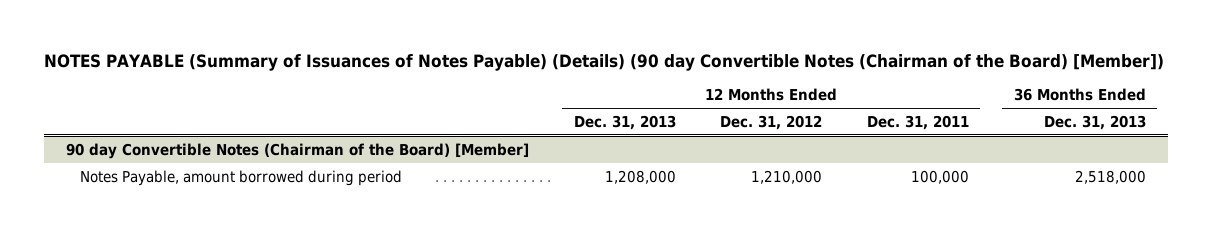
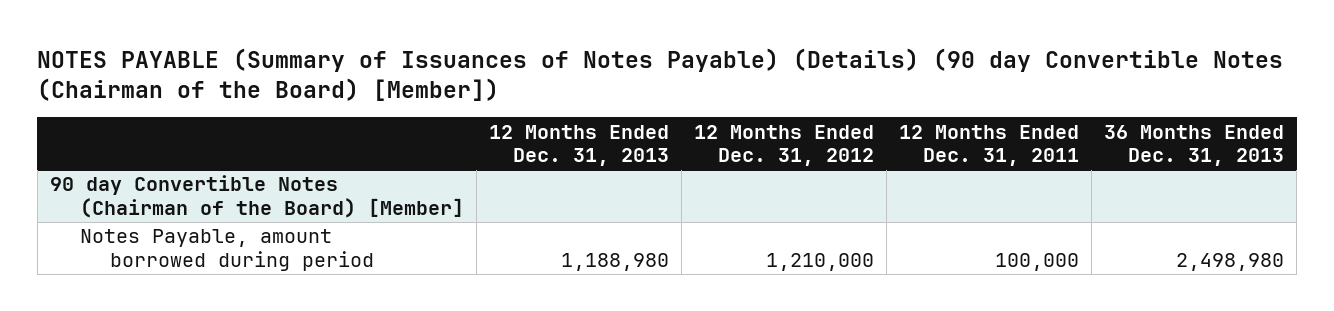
[604,169,676,184] 1,208,000 -> [560,252,669,271] 1,188,980
[1074,169,1146,184] 2,518,000 -> [1176,252,1285,271] 2,498,980

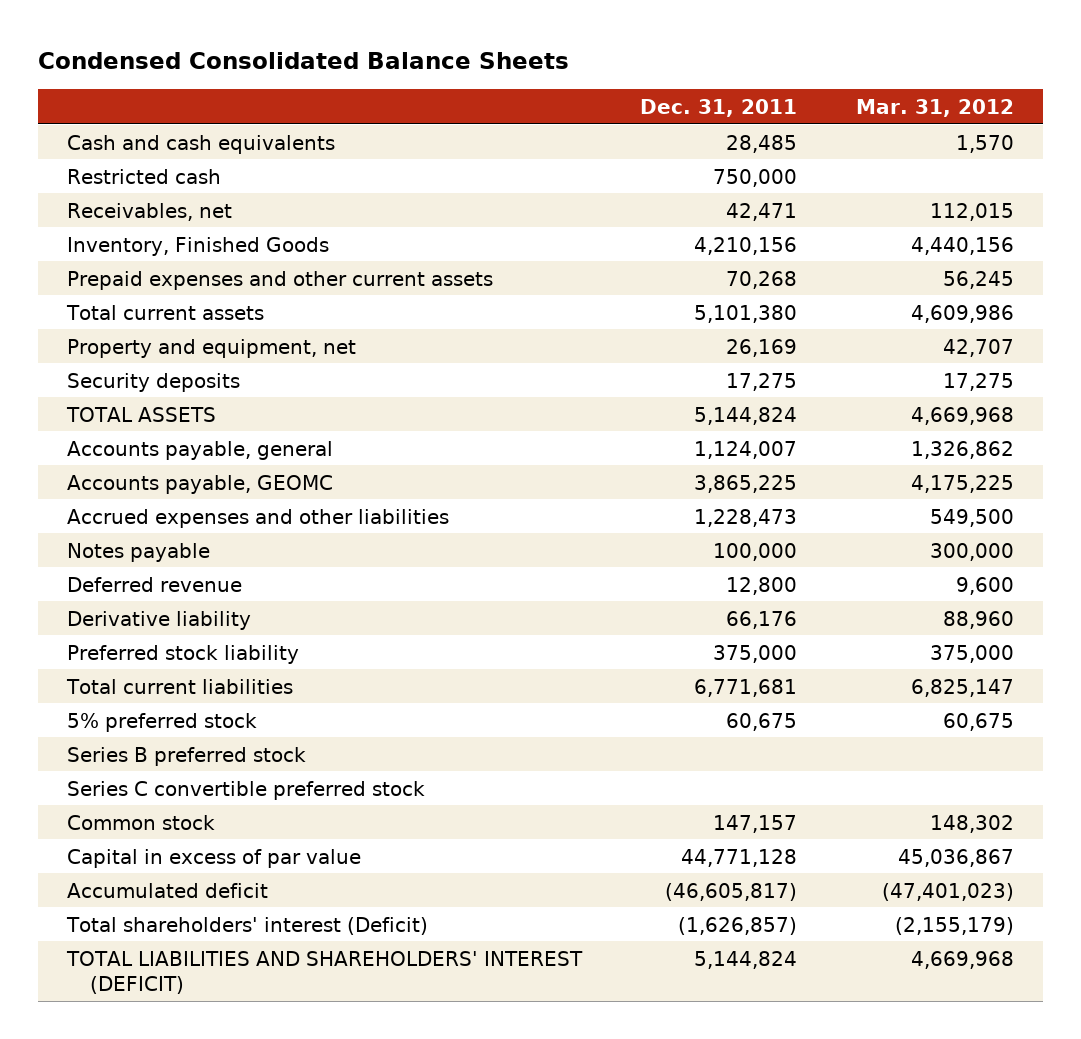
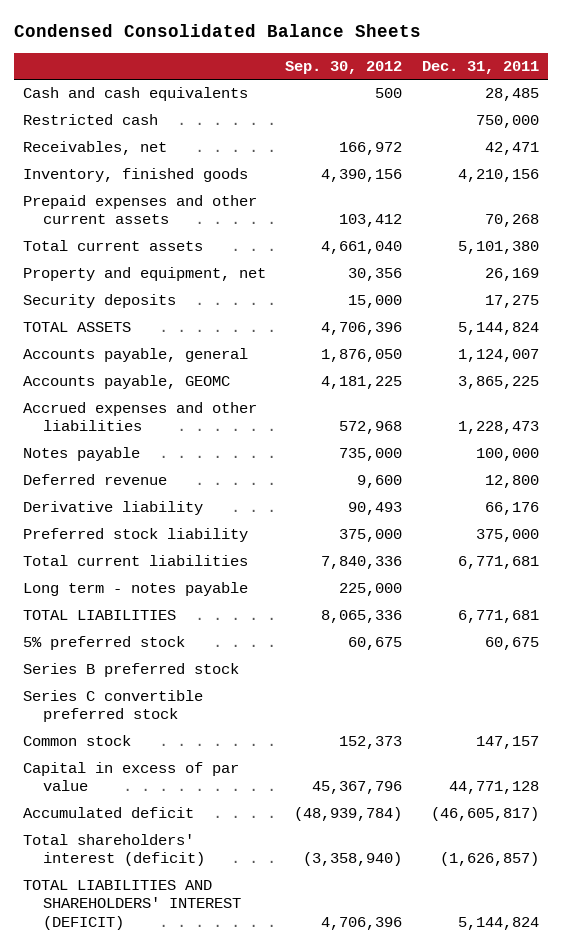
[855,98,1014,117] Mar. 31, 2012 -> none
none -> [285,61,403,75] Sep. 30, 2012
[66,236,329,256] Inventory, Finished Goods -> [23,168,249,183] Inventory, finished goods
none -> [23,582,249,597] Long term - notes payable
none -> [23,610,177,621] TOTAL LIABILITIES
[65,916,428,935] Total shareholders' interest (Deficit) -> [23,834,206,867] Total shareholders' interest (deficit)

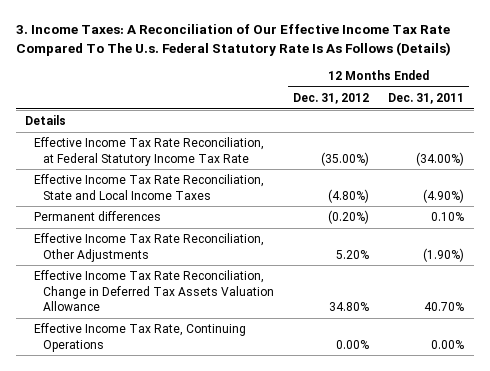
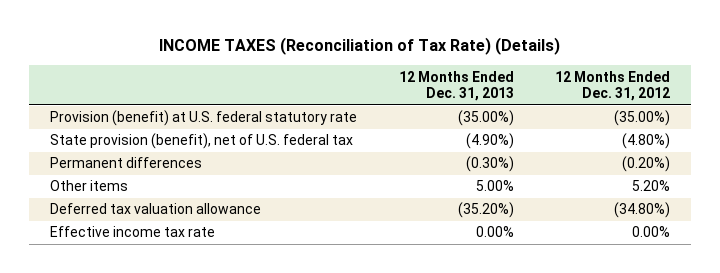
[15,24,451,56] 3. Income Taxes: A Reconciliation of Our Effective Income Tax Rate Compared To The U.s. Federal Statutory Rate Is As Follows (Details) -> [159,37,561,56] INCOME TAXES (Reconciliation of Tax Rate) (Details)
[388,92,465,104] Dec. 31, 2011 -> none
none -> [398,70,514,102] 12 Months Ended Dec. 31, 2013
[25,115,67,126] Details -> none
[34,137,265,166] Effective Income Tax Rate Reconciliation, at Federal Statutory Income Tax Rate -> [50,110,358,127] Provision (benefit) at U.S. federal statutory rate
[34,174,265,200] Effective Income Tax Rate Reconciliation, State and Local Income Taxes -> [50,133,354,150] State provision (benefit), net of U.S. federal tax
[34,233,265,262] Effective Income Tax Rate Reconciliation, Other Adjustments -> none
none -> [50,180,129,192] Other items
[34,270,275,311] Effective Income Tax Rate Reconciliation, Change in Deferred Tax Assets Valuation Allowance -> [50,203,262,215] Deferred tax valuation allowance
[329,301,370,311] 34.80% -> [614,202,671,219] (34.80%)
[34,323,247,352] Effective Income Tax Rate, Continuing Operations -> [50,226,216,238] Effective income tax rate

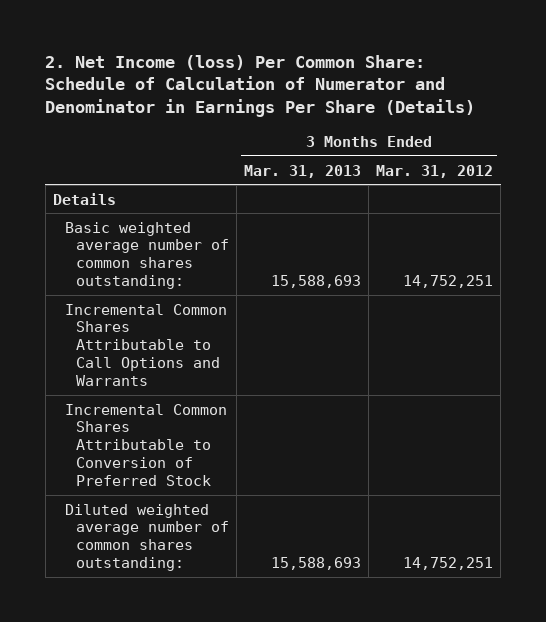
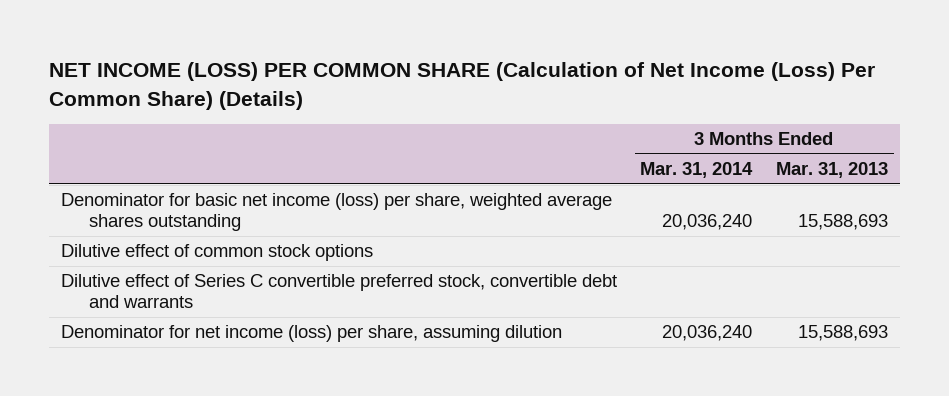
[45,54,476,117] 2. Net Income (loss) Per Common Share: Schedule of Calculation of Numerator and Denominator in Earnings Per Share (Details) -> [48,62,875,110] NET INCOME (LOSS) PER COMMON SHARE (Calculation of Net Income (Loss) Per Common Share) (Details)
[376,164,494,178] Mar. 31, 2012 -> none
none -> [640,161,754,178] Mar. 31, 2014
[52,192,116,205] Details -> none
[64,221,230,290] Basic weighted average number of common shares outstanding: -> [60,193,612,232] Denominator for basic net income (loss) per share, weighted average shares outstanding
[64,303,227,387] Incremental Common Shares Attributable to Call Options and Warrants -> [60,244,373,262] Dilutive effect of common stock options
[64,403,227,487] Incremental Common Shares Attributable to Conversion of Preferred Stock -> [60,274,617,309] Dilutive effect of Series C convertible preferred stock, convertible debt and warrants
[64,503,230,572] Diluted weighted average number of common shares outstanding: -> [60,325,562,343] Denominator for net income (loss) per share, assuming dilution

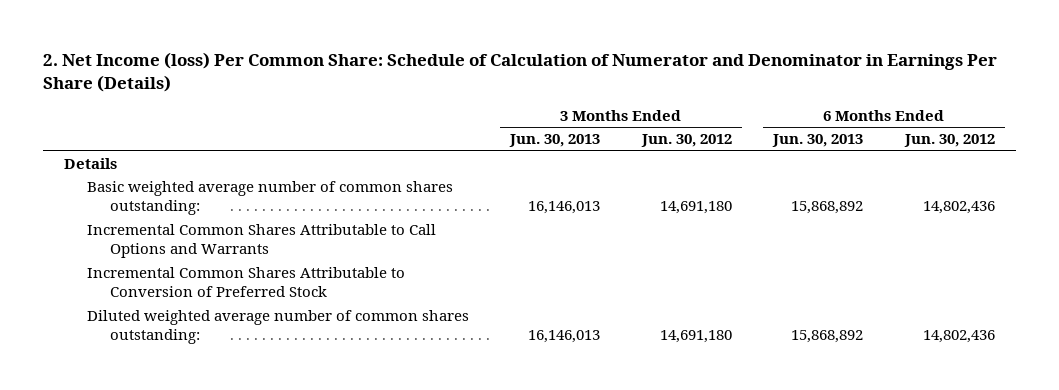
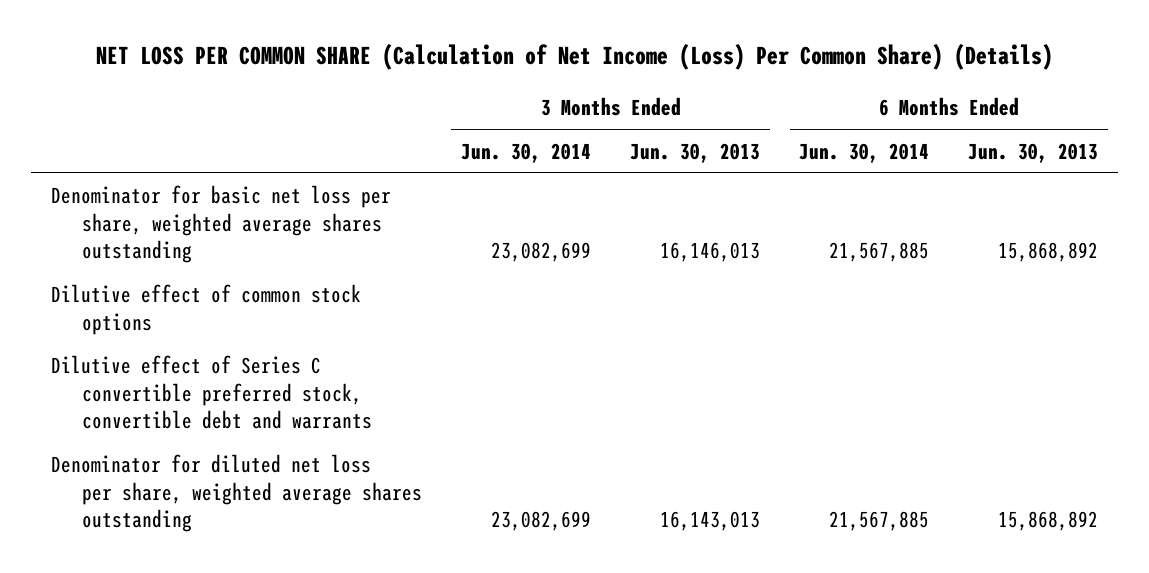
[42,52,997,93] 2. Net Income (loss) Per Common Share: Schedule of Calculation of Numerator and Denominator in Earnings Per Share (Details) -> [95,43,1053,71] NET LOSS PER COMMON SHARE (Calculation of Net Income (Loss) Per Common Share) (Details)
[640,134,732,148] Jun. 30, 2012 -> none
[903,134,995,148] Jun. 30, 2012 -> none
none -> [461,142,592,163] Jun. 30, 2014
none -> [799,142,930,163] Jun. 30, 2014
[63,158,117,170] Details -> none
[86,181,453,216] Basic weighted average number of common shares outstanding: -> [50,185,391,264] Denominator for basic net loss per share, weighted average shares outstanding
[86,224,436,259] Incremental Common Shares Attributable to Call Options and Warrants -> [50,284,361,335] Dilutive effect of common stock options
[86,267,405,298] Incremental Common Shares Attributable to Conversion of Preferred Stock -> [50,355,373,430] Dilutive effect of Series C convertible preferred stock, convertible debt and warrants
[86,310,469,345] Diluted weighted average number of common shares outstanding: -> [50,454,423,533] Denominator for diluted net loss per share, weighted average shares outstanding
[528,330,601,344] 16,146,013 -> [660,511,761,532] 16,143,013

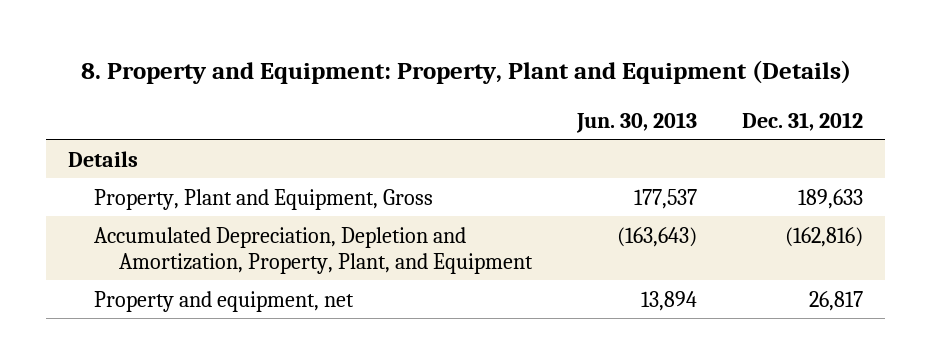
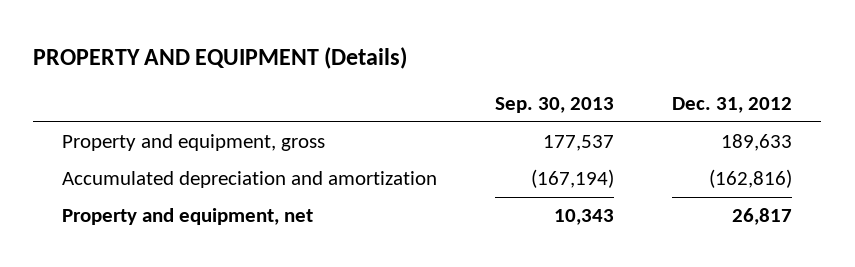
[80,60,851,85] 8. Property and Equipment: Property, Plant and Equipment (Details) -> [33,46,408,69] PROPERTY AND EQUIPMENT (Details)
[576,111,698,133] Jun. 30, 2013 -> none
none -> [495,97,615,114] Sep. 30, 2013
[68,150,139,167] Details -> none
[93,188,433,210] Property, Plant and Equipment, Gross -> [62,133,326,151] Property and equipment, gross
[93,226,534,274] Accumulated Depreciation, Depletion and Amortization, Property, Plant, and Equipment -> [62,170,438,188] Accumulated depreciation and amortization

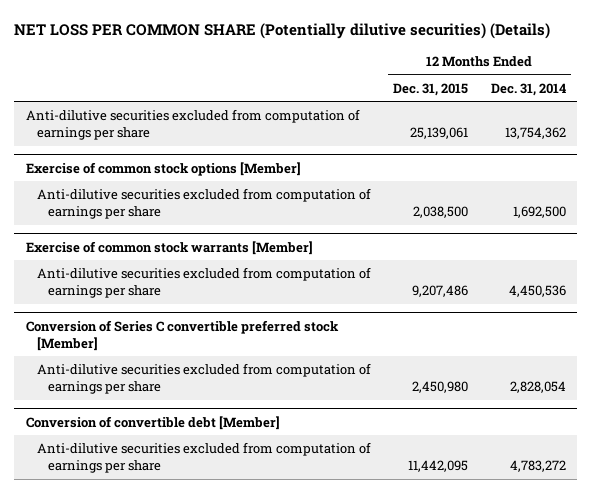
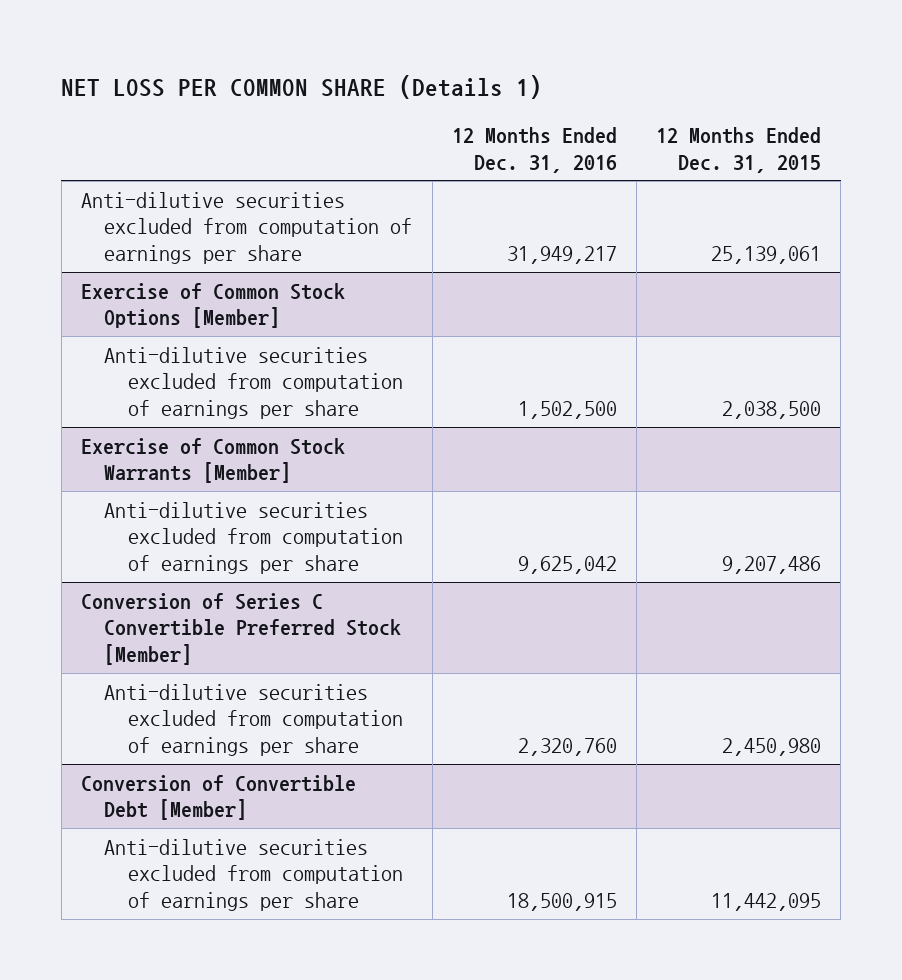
[14,22,551,39] NET LOSS PER COMMON SHARE (Potentially dilutive securities) (Details) -> [61,74,543,99] NET LOSS PER COMMON SHARE (Details 1)
[490,82,566,96] Dec. 31, 2014 -> none
none -> [451,127,617,173] 12 Months Ended Dec. 31, 2016
[25,161,301,176] Exercise of common stock options [Member] -> [80,282,345,329] Exercise of Common Stock Options [Member]
[25,240,313,255] Exercise of common stock warrants [Member] -> [80,437,345,484] Exercise of Common Stock Warrants [Member]
[25,319,339,351] Conversion of Series C convertible preferred stock [Member] -> [80,592,402,665] Conversion of Series C Convertible Preferred Stock [Member]
[25,415,280,430] Conversion of convertible debt [Member] -> [80,774,356,821] Conversion of Convertible Debt [Member]

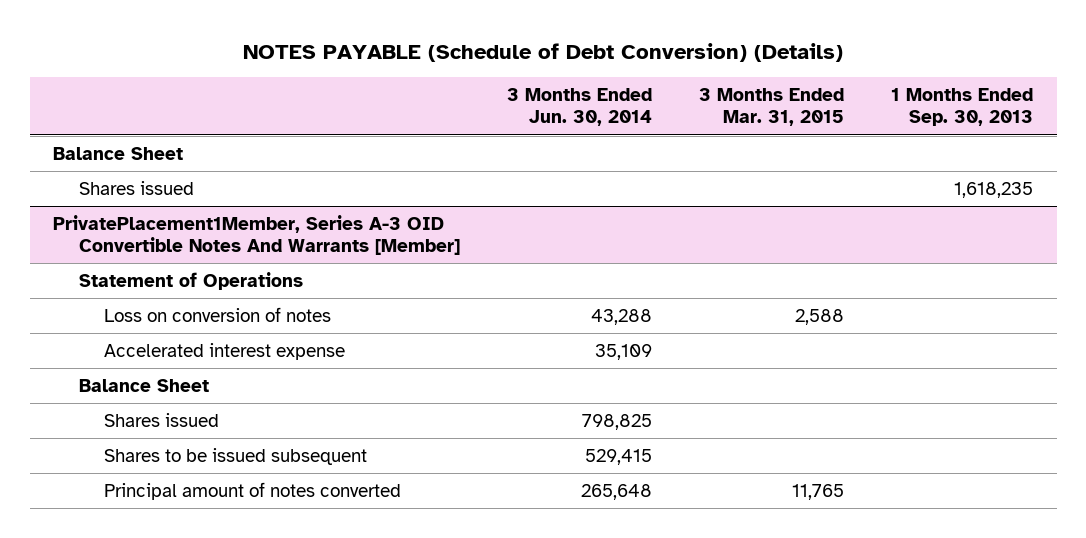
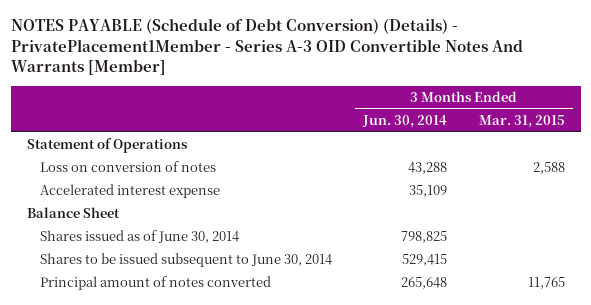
[243,42,844,62] NOTES PAYABLE (Schedule of Debt Conversion) (Details) -> [10,18,523,76] NOTES PAYABLE (Schedule of Debt Conversion) (Details) - PrivatePlacement1Member - Series A-3 OID Convertible Notes And Warrants [Member]
[891,88,1034,127] 1 Months Ended Sep. 30, 2013 -> none
[53,146,184,160] Balance Sheet -> none
[78,180,194,195] Shares issued -> none
[53,214,460,255] PrivatePlacement1Member, Series A-3 OID Convertible Notes And Warrants [Member] -> none
[103,412,219,427] Shares issued -> [39,230,239,244] Shares issued as of June 30, 2014
[103,447,367,465] Shares to be issued subsequent -> [39,253,332,268] Shares to be issued subsequent to June 30, 2014

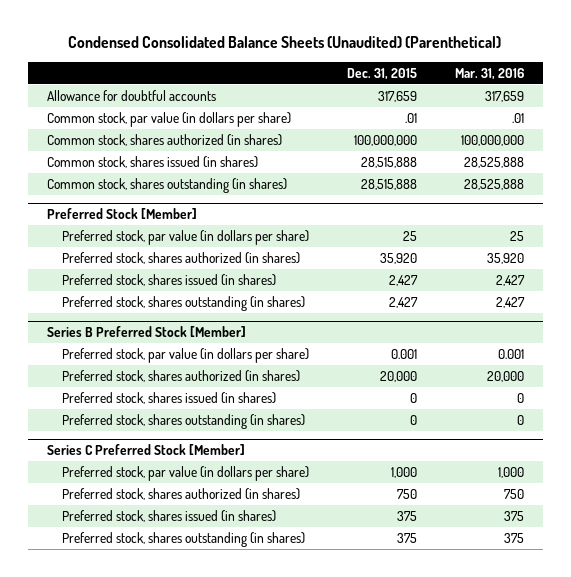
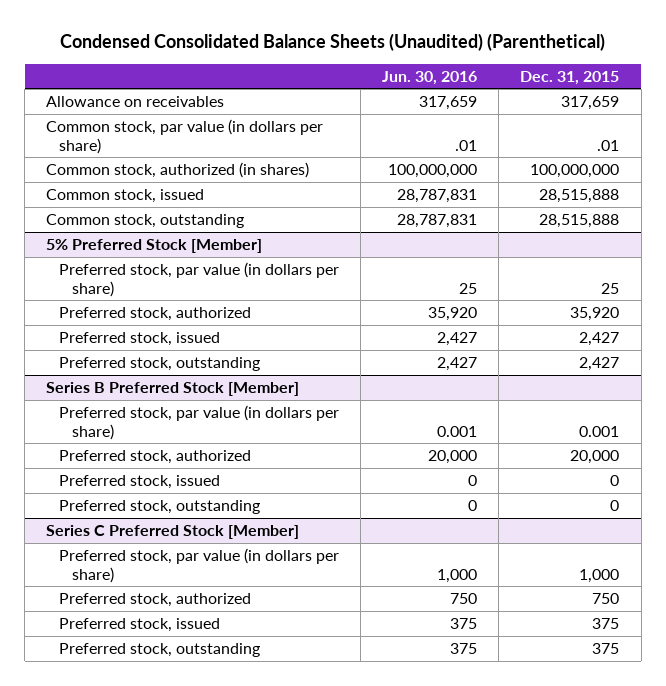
[454,67,524,80] Mar. 31, 2016 -> none
none -> [382,70,478,85] Jun. 30, 2016
[46,89,216,101] Allowance for doubtful accounts -> [46,95,225,107] Allowance on receivables
[46,133,282,146] Common stock, shares authorized (in shares) -> [46,161,310,178] Common stock, authorized (in shares)
[46,155,258,168] Common stock, shares issued (in shares) -> [46,188,205,203] Common stock, issued
[46,177,287,193] Common stock, shares outstanding (in shares) -> [46,213,245,228] Common stock, outstanding
[46,207,197,219] Preferred Stock [Member] -> [46,238,263,253] 5% Preferred Stock [Member]
[62,251,301,264] Preferred stock, shares authorized (in shares) -> [59,306,252,321] Preferred stock, authorized
[62,273,277,286] Preferred stock, shares issued (in shares) -> [59,331,221,346] Preferred stock, issued
[62,295,306,311] Preferred stock, shares outstanding (in shares) -> [59,356,261,371] Preferred stock, outstanding
[62,369,301,382] Preferred stock, shares authorized (in shares) -> [59,449,252,464] Preferred stock, authorized
[62,391,277,404] Preferred stock, shares issued (in shares) -> [59,474,221,489] Preferred stock, issued
[62,413,306,429] Preferred stock, shares outstanding (in shares) -> [59,499,261,514] Preferred stock, outstanding
[62,487,301,500] Preferred stock, shares authorized (in shares) -> [59,592,252,607] Preferred stock, authorized
[62,509,277,522] Preferred stock, shares issued (in shares) -> [59,617,221,632] Preferred stock, issued
[62,531,306,547] Preferred stock, shares outstanding (in shares) -> [59,642,261,657] Preferred stock, outstanding

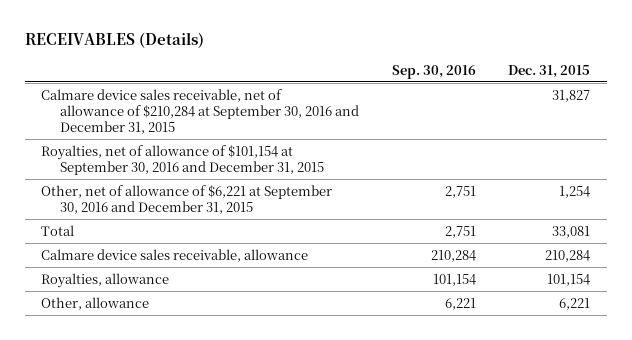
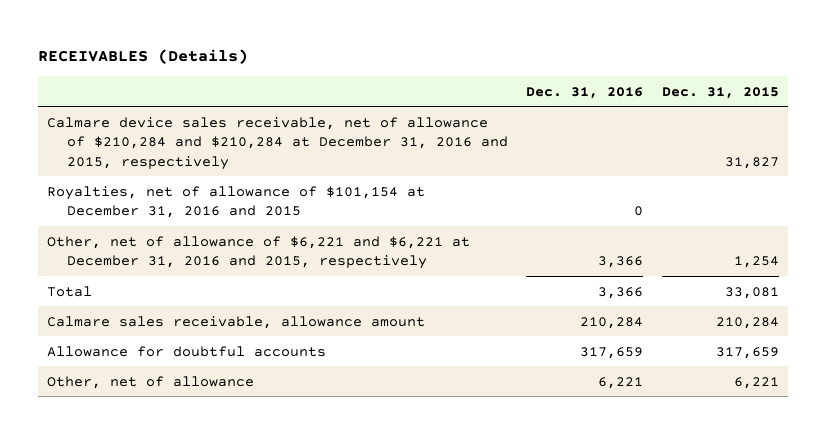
[391,64,476,79] Sep. 30, 2016 -> none
none -> [526,86,644,99] Dec. 31, 2016
[41,88,360,134] Calmare device sales receivable, net of allowance of $210,284 at September 30, 2016 and December 31, 2015 -> [46,116,509,170] Calmare device sales receivable, net of allowance of $210,284 and $210,284 at December 31, 2016 and 2015, respectively
[41,144,325,175] Royalties, net of allowance of $101,154 at September 30, 2016 and December 31, 2015 -> [46,185,425,219] Royalties, net of allowance of $101,154 at December 31, 2016 and 2015
[41,184,333,214] Other, net of allowance of $6,221 at September 30, 2016 and December 31, 2015 -> [46,235,470,270] Other, net of allowance of $6,221 and $6,221 at December 31, 2016 and 2015, respectively
[41,272,170,288] Royalties, allowance -> none
[41,248,309,262] Calmare device sales receivable, allowance -> [46,315,425,329] Calmare sales receivable, allowance amount
[41,296,150,310] Other, allowance -> [46,345,326,357] Allowance for doubtful accounts
[559,297,591,310] 6,221 -> [715,346,779,359] 317,659
none -> [46,375,254,389] Other, net of allowance

